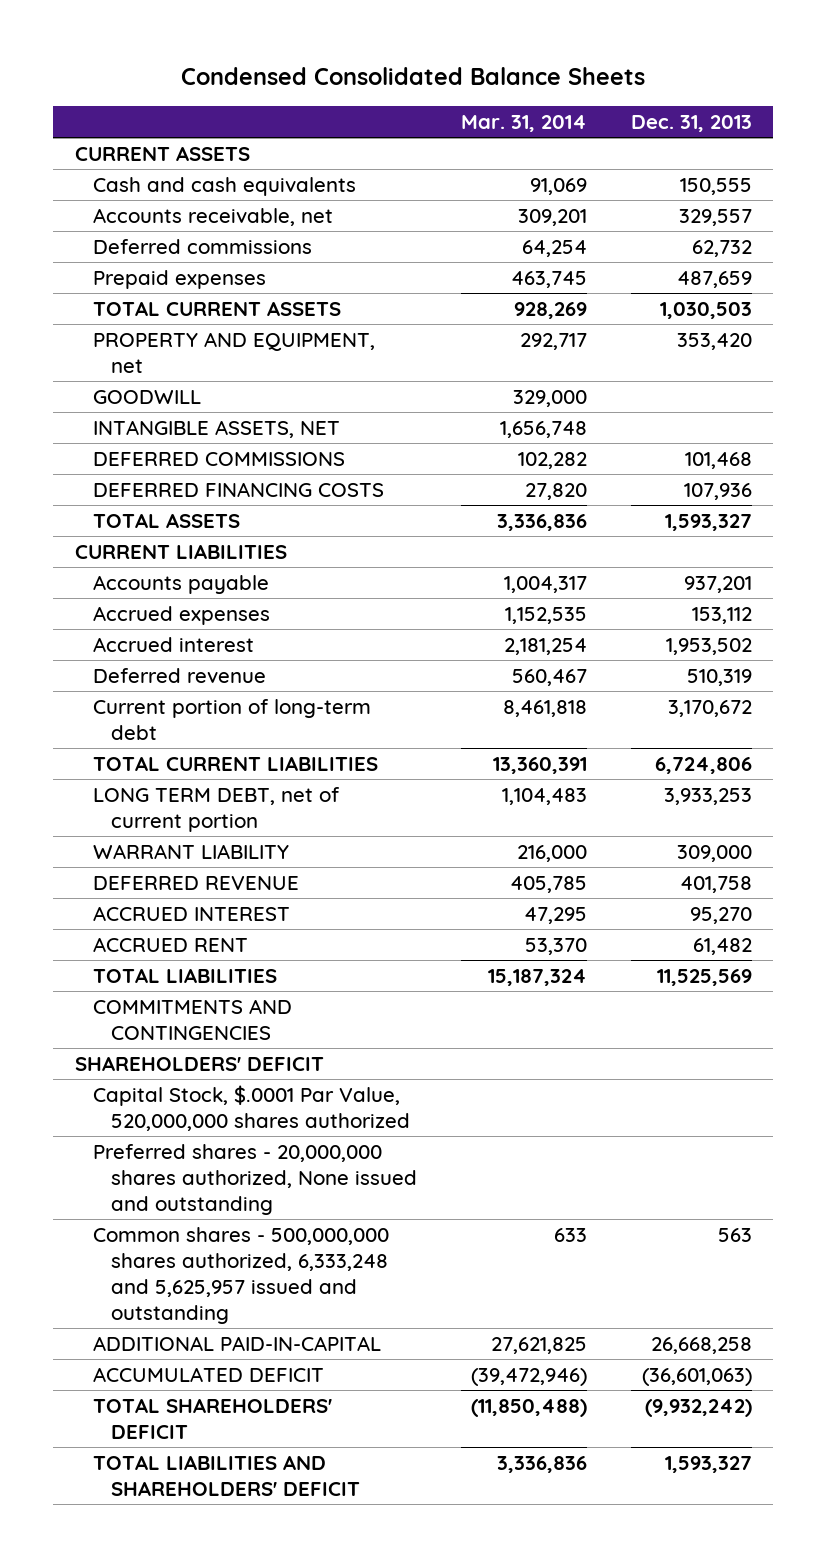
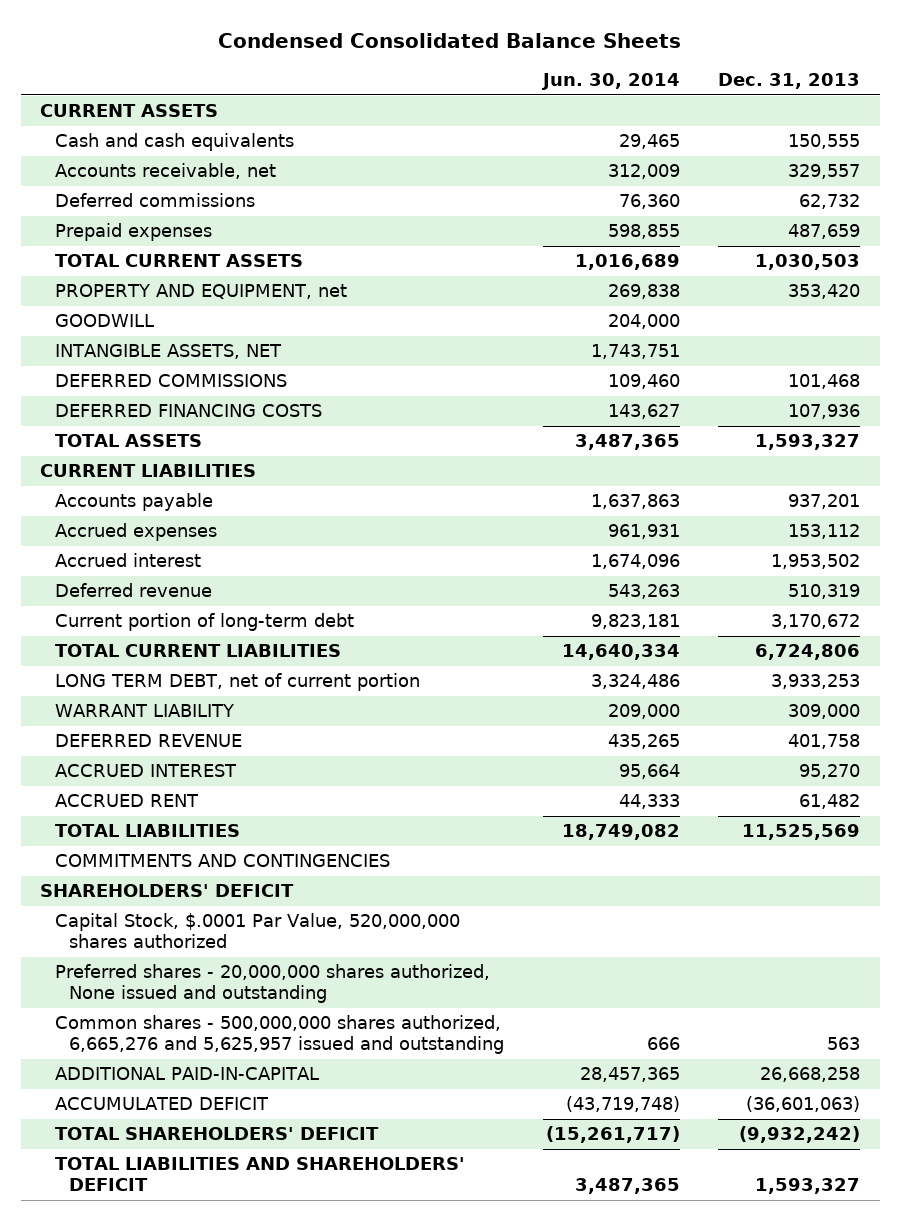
[460,114,587,132] Mar. 31, 2014 -> none
none -> [540,73,680,91] Jun. 30, 2014
[93,1226,390,1324] Common shares - 500,000,000 shares authorized, 6,333,248 and 5,625,957 issued and outstanding -> [54,1015,504,1055] Common shares - 500,000,000 shares authorized, 6,665,276 and 5,625,957 issued and outstanding

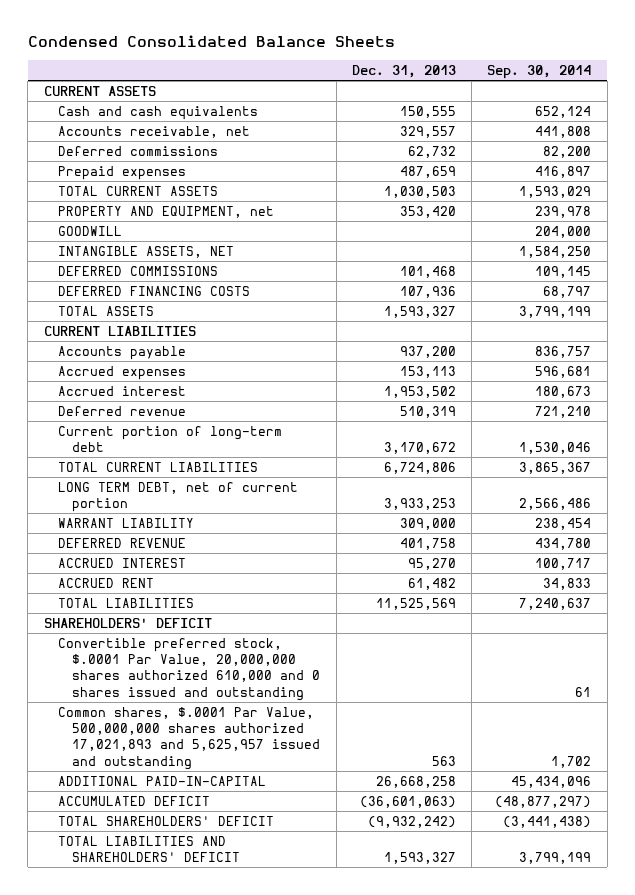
[540,73,680,91] Jun. 30, 2014 -> none
none -> [487,64,592,79] Sep. 30, 2014
[788,494,861,510] 937,201 -> [399,345,456,358] 937,200
[788,524,861,540] 153,112 -> [399,365,456,378] 153,113
[54,854,390,868] COMMITMENTS AND CONTINGENCIES -> none
[54,913,460,949] Capital Stock, $.0001 Par Value, 520,000,000 shares authorized -> none
[54,964,490,1004] Preferred shares - 20,000,000 shares authorized, None issued and outstanding -> [57,637,321,701] Convertible preferred stock, $.0001 Par Value, 20,000,000 shares authorized 610,000 and 0 shares issued and outstanding
[54,1015,504,1055] Common shares - 500,000,000 shares authorized, 6,665,276 and 5,625,957 issued and outstanding -> [57,706,321,770] Common shares, $.0001 Par Value, 500,000,000 shares authorized 17,021,893 and 5,625,957 issued and outstanding

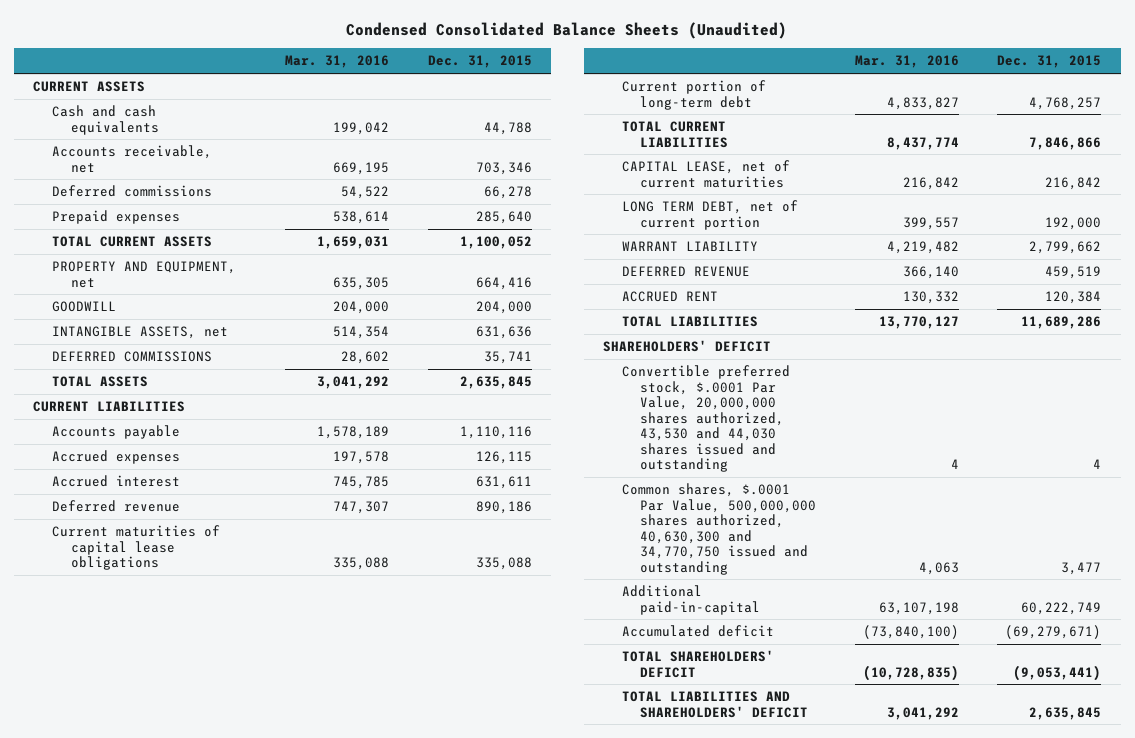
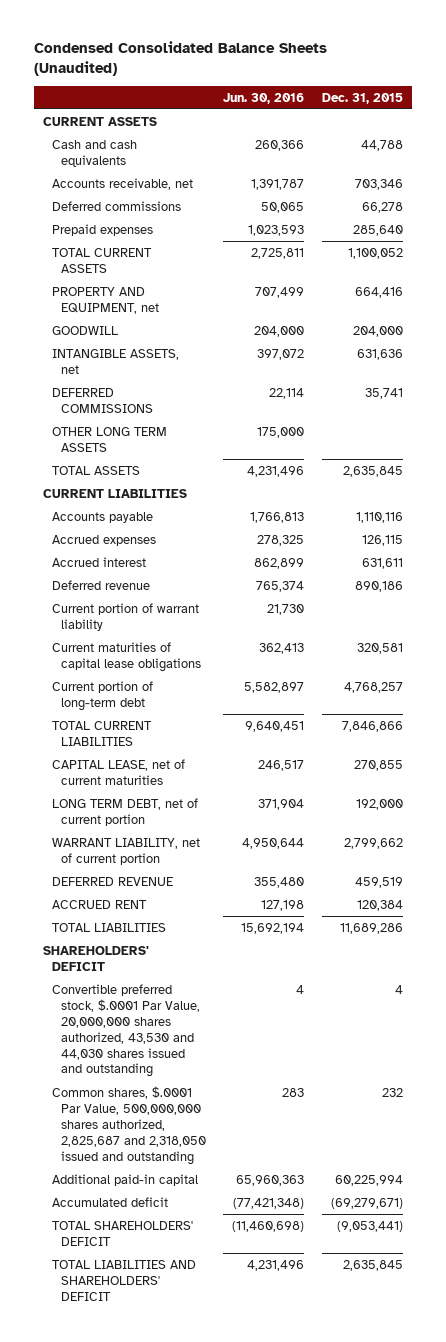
[285,55,390,69] Mar. 31, 2016 -> none
none -> [223,92,305,104] Jun. 30, 2016
none -> [51,426,167,452] OTHER LONG TERM ASSETS
none -> [51,602,199,631] Current portion of warrant liability
[475,557,532,571] 335,088 -> [356,642,403,654] 320,581
[1045,176,1102,190] 216,842 -> [353,759,403,771] 270,855
[621,241,758,252] WARRANT LIABILITY -> [51,837,200,865] WARRANT LIABILITY, net of current portion
[621,483,817,575] Common shares, $.0001 Par Value, 500,000,000 shares authorized, 40,630,300 and 34,770,750 issued and outstanding -> [51,1085,206,1165] Common shares, $.0001 Par Value, 500,000,000 shares authorized, 2,825,687 and 2,318,050 issued and outstanding
[1061,561,1102,575] 3,477 -> [381,1087,403,1097] 232
[621,585,761,615] Additional paid-in-capital -> [51,1173,198,1186] Additional paid-in capital
[1021,601,1102,615] 60,222,749 -> [334,1174,403,1186] 60,225,994

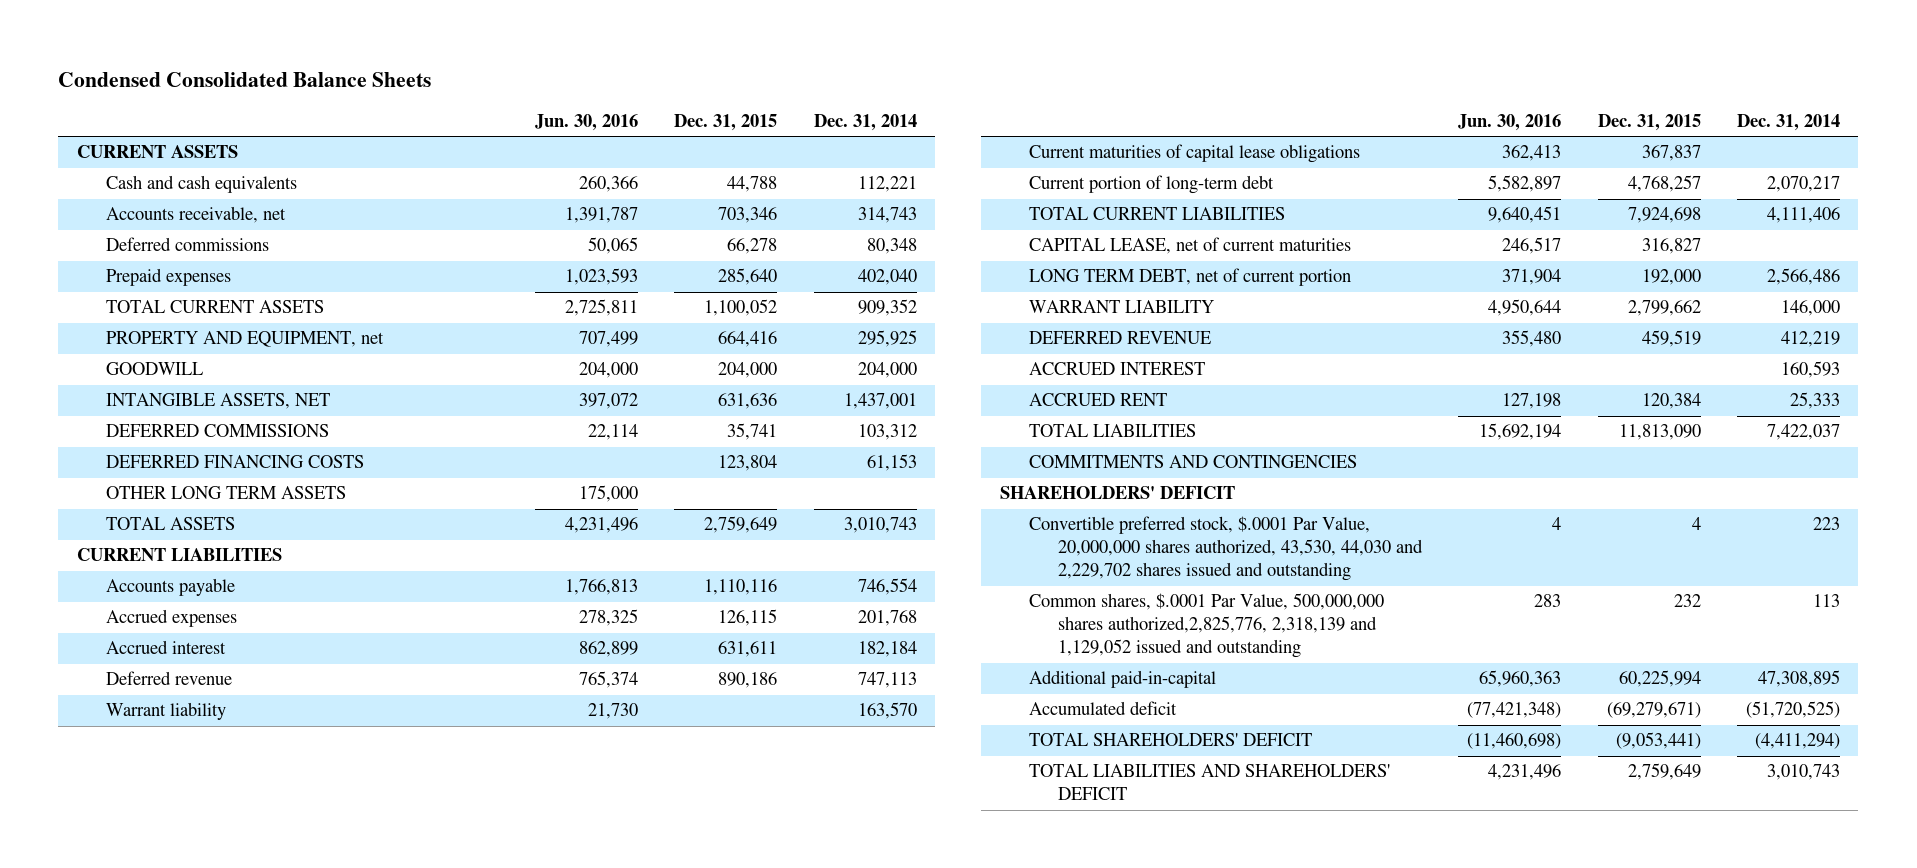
[33,41,327,76] Condensed Consolidated Balance Sheets (Unaudited) -> [58,72,432,88] Condensed Consolidated Balance Sheets
none -> [813,114,917,132] Dec. 31, 2014
[51,348,179,374] INTANGIBLE ASSETS, net -> [105,393,330,410] INTANGIBLE ASSETS, NET
none -> [105,455,364,469] DEFERRED FINANCING COSTS
[342,465,403,477] 2,635,845 -> [704,516,778,534] 2,759,649
[51,602,199,631] Current portion of warrant liability -> [105,702,226,721] Warrant liability
[356,642,403,654] 320,581 -> [1641,145,1701,162] 367,837
[341,720,403,732] 7,846,866 -> [1627,207,1701,224] 7,924,698
[353,759,403,771] 270,855 -> [1641,238,1701,255] 316,827
[51,837,200,865] WARRANT LIABILITY, net of current portion -> [1028,300,1214,314] WARRANT LIABILITY
none -> [1028,362,1205,376] ACCRUED INTEREST
[339,922,403,934] 11,689,286 -> [1618,424,1701,441] 11,813,090
none -> [1028,455,1357,469] COMMITMENTS AND CONTINGENCIES
[51,983,200,1078] Convertible preferred stock, $.0001 Par Value, 20,000,000 shares authorized, 43,530 and 44,030 shares issued and outstanding -> [1028,516,1423,582] Convertible preferred stock, $.0001 Par Value, 20,000,000 shares authorized, 43,530, 44,030 and 2,229,702 shares issued and outstanding
[51,1085,206,1165] Common shares, $.0001 Par Value, 500,000,000 shares authorized, 2,825,687 and 2,318,050 issued and outstanding -> [1028,593,1384,659] Common shares, $.0001 Par Value, 500,000,000 shares authorized,2,825,776, 2,318,139 and 1,129,052 issued and outstanding
[51,1173,198,1186] Additional paid-in capital -> [1028,670,1216,689] Additional paid-in-capital
[342,1259,403,1271] 2,635,845 -> [1627,763,1701,781] 2,759,649

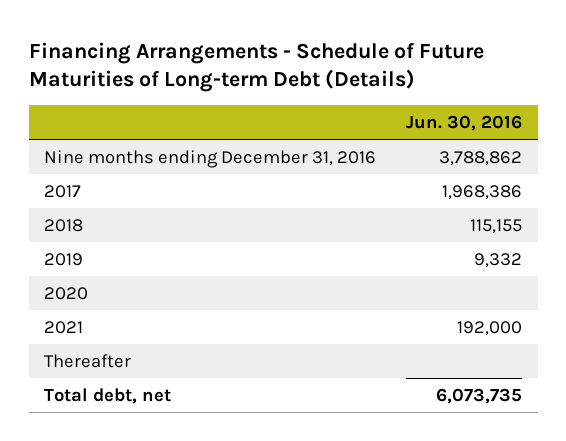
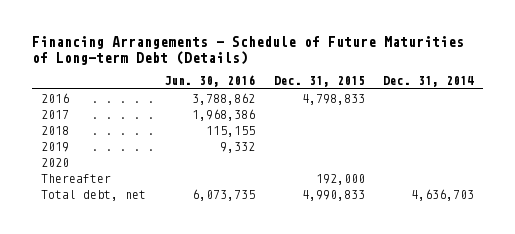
none -> [273,76,365,88] Dec. 31, 2015
none -> [383,76,475,88] Dec. 31, 2014
[43,150,376,169] Nine months ending December 31, 2016 -> [40,92,69,103] 2016
[43,321,83,335] 2021 -> none

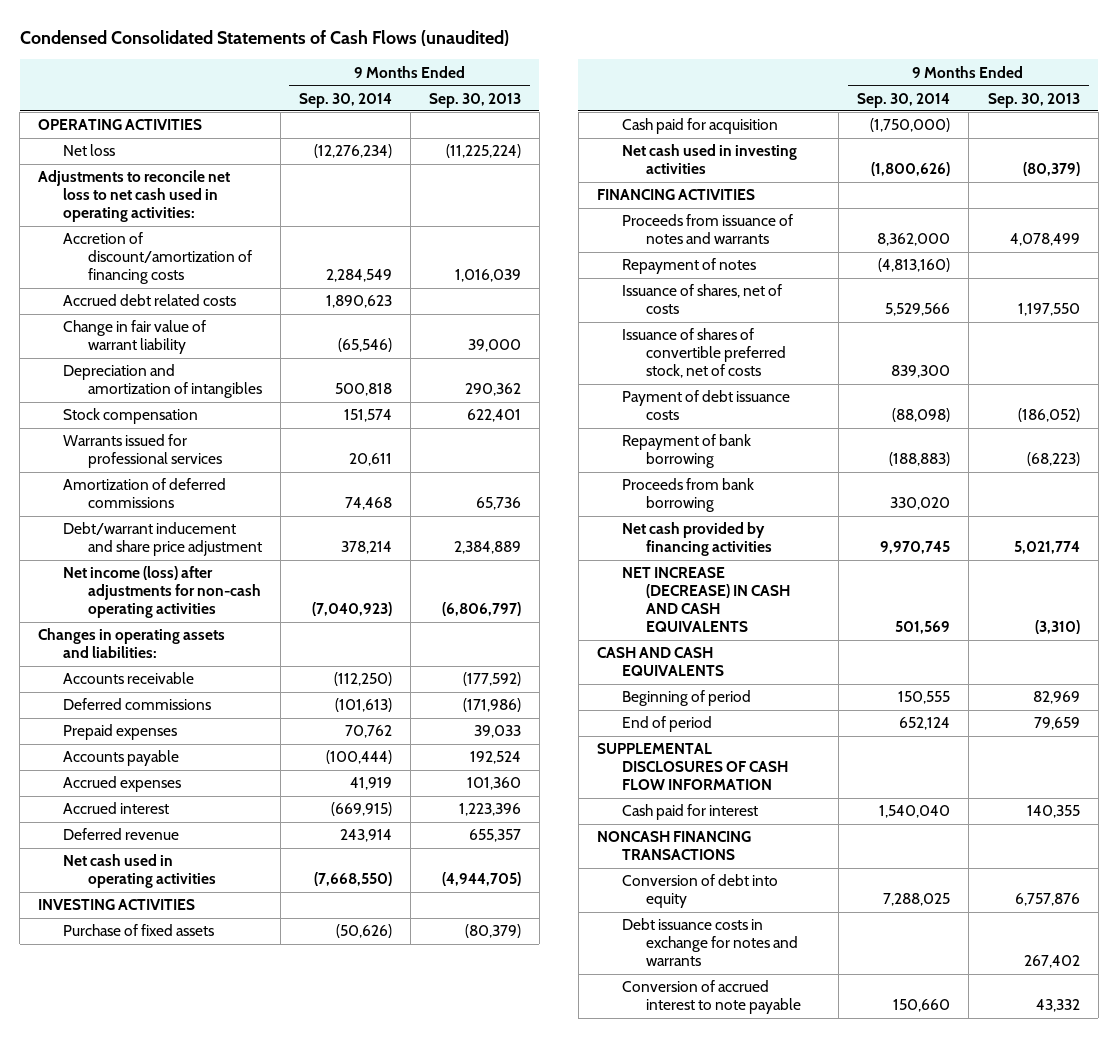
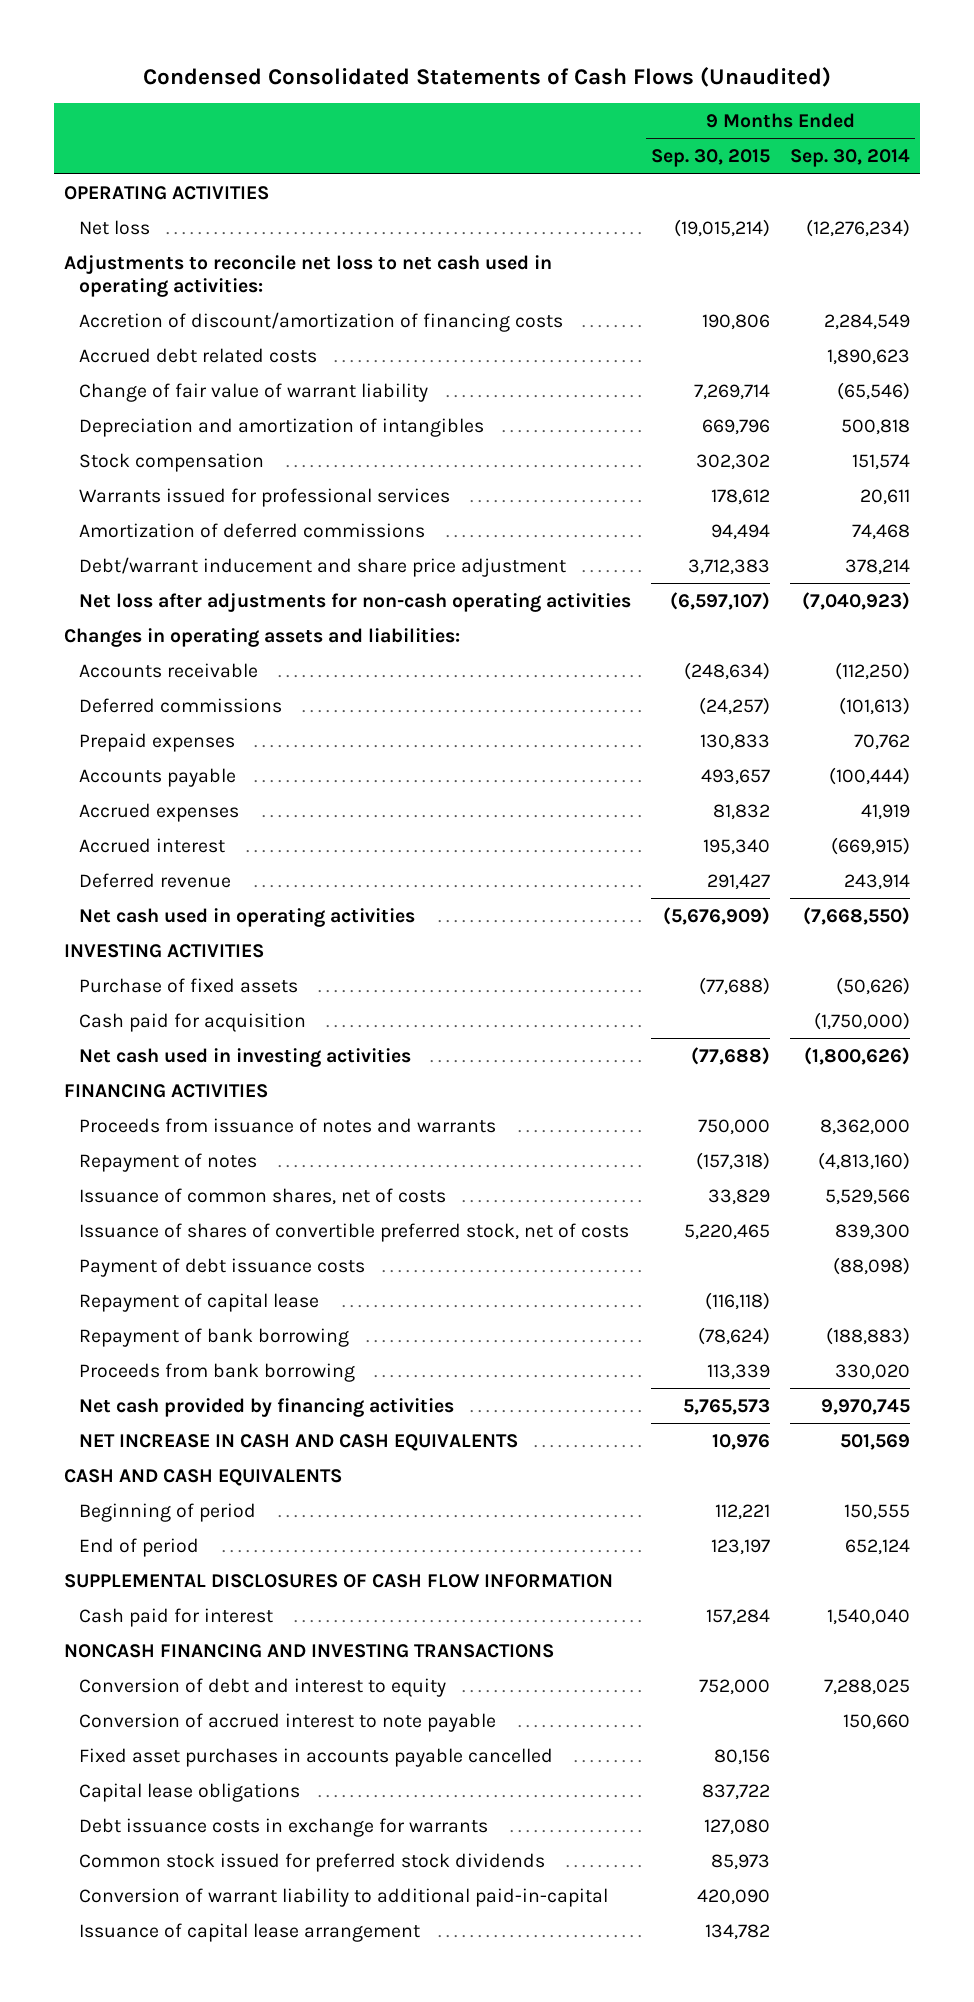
[19,29,509,46] Condensed Consolidated Statements of Cash Flows (unaudited) -> [143,66,832,87] Condensed Consolidated Statements of Cash Flows (Unaudited)
[428,92,521,108] Sep. 30, 2013 -> none
none -> [651,149,771,168] Sep. 30, 2015
[62,320,206,355] Change in fair value of warrant liability -> [79,382,429,402] Change of fair value of warrant liability
[62,566,261,619] Net income (loss) after adjustments for non-cash operating activities -> [79,592,632,612] Net loss after adjustments for non-cash operating activities
[621,284,782,315] Issuance of shares, net of costs -> [79,1187,447,1205] Issuance of common shares, net of costs
none -> [79,1292,320,1312] Repayment of capital lease
[621,567,791,633] NET INCREASE (DECREASE) IN CASH AND CASH EQUIVALENTS -> [79,1433,519,1451] NET INCREASE IN CASH AND CASH EQUIVALENTS
[621,918,799,967] Debt issuance costs in exchange for notes and warrants -> none
[596,831,751,861] NONCASH FINANCING TRANSACTIONS -> [63,1643,554,1658] NONCASH FINANCING AND INVESTING TRANSACTIONS
[621,874,778,909] Conversion of debt into equity -> [79,1677,447,1697] Conversion of debt and interest to equity
none -> [79,1747,554,1767] Fixed asset purchases in accounts payable cancelled
none -> [79,1782,301,1802] Capital lease obligations
none -> [79,1817,489,1837] Debt issuance costs in exchange for warrants
none -> [79,1852,546,1872] Common stock issued for preferred stock dividends
none -> [79,1887,609,1907] Conversion of warrant liability to additional paid-in-capital
none -> [79,1922,421,1942] Issuance of capital lease arrangement

